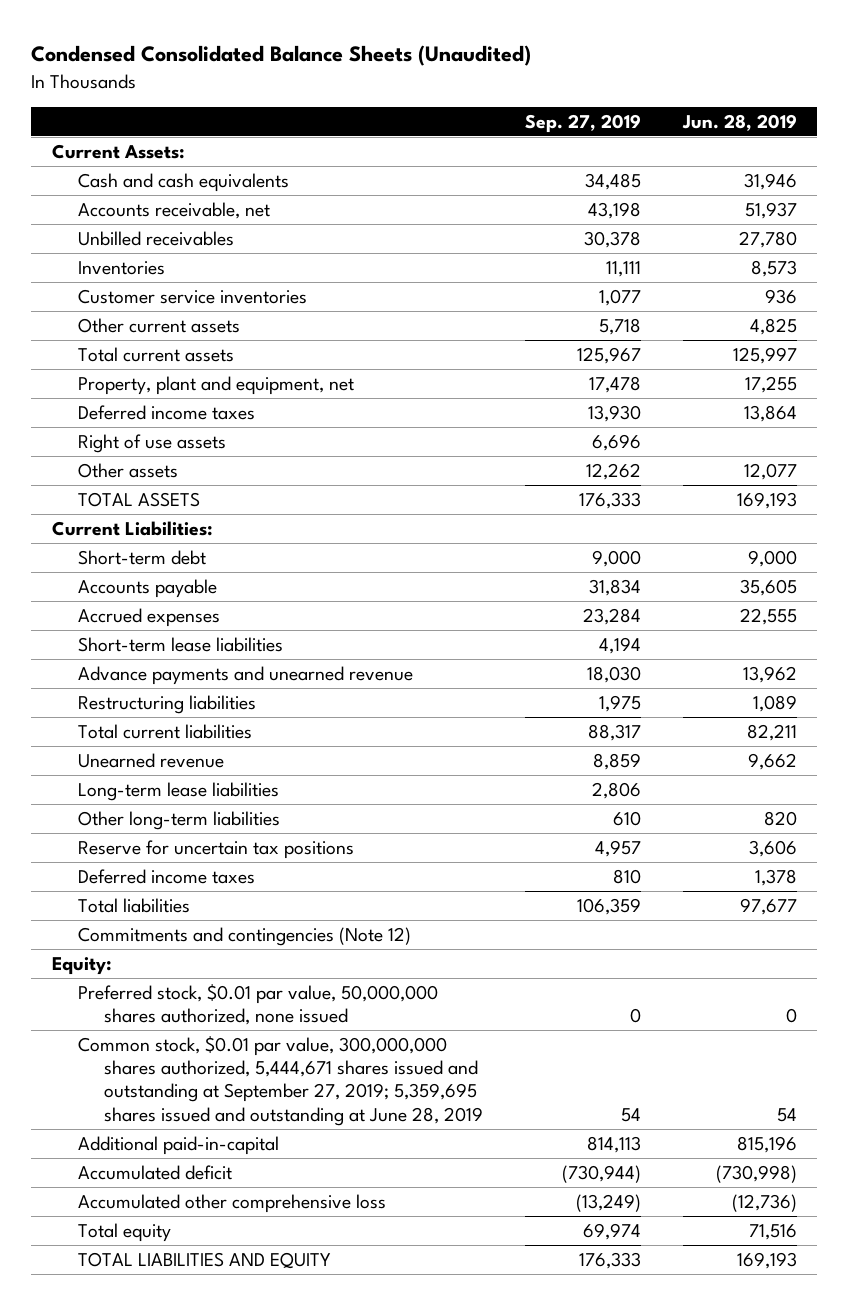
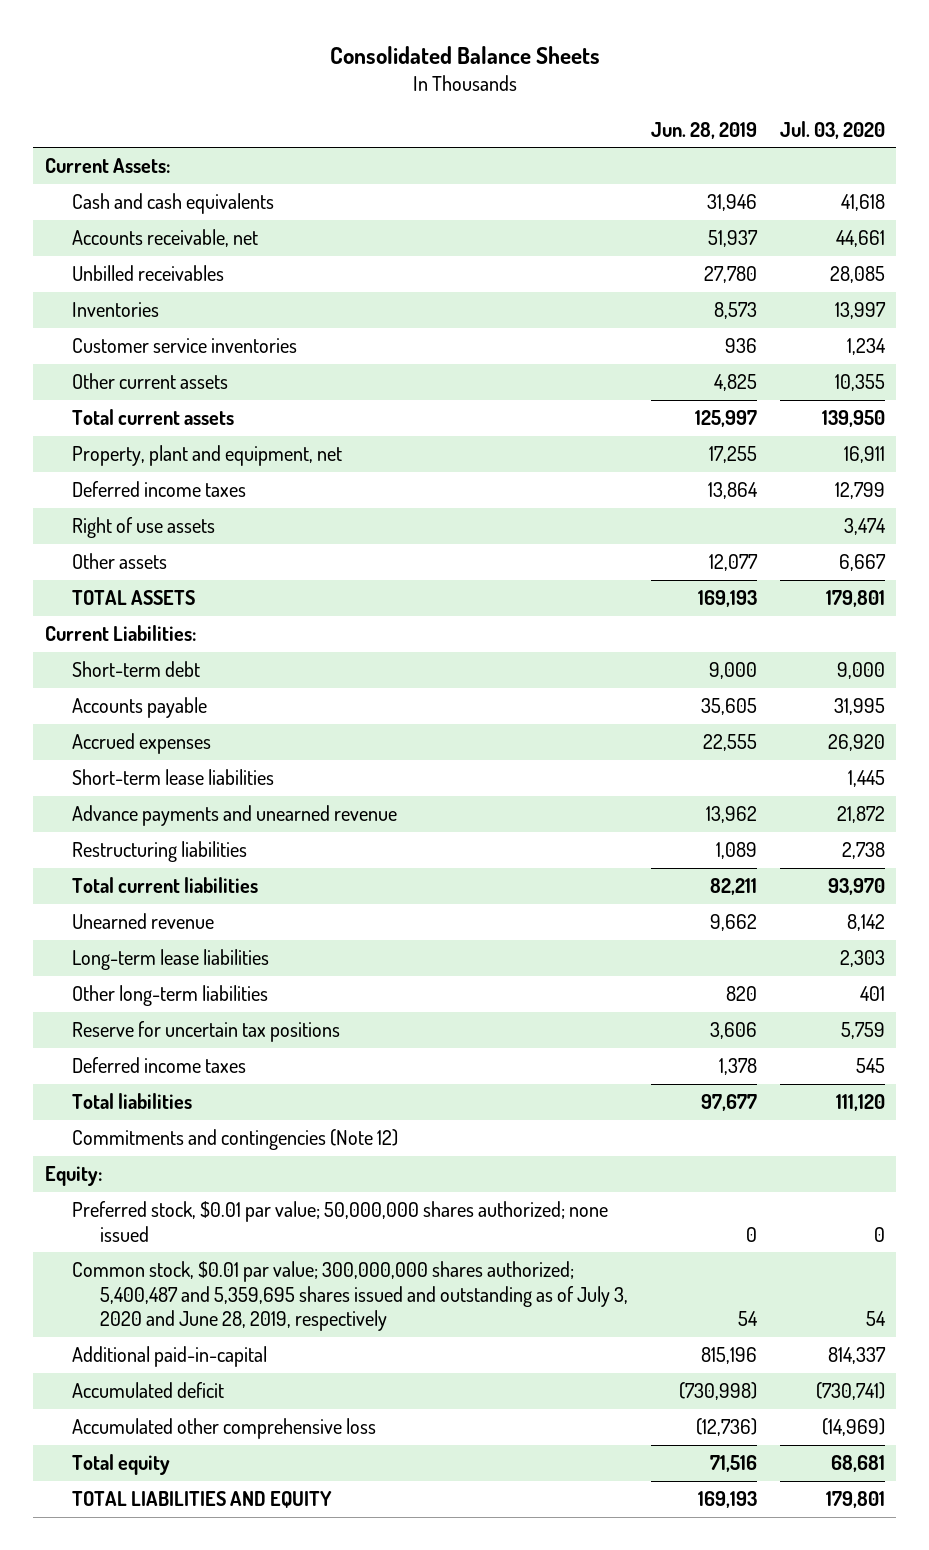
[31,45,532,67] Condensed Consolidated Balance Sheets (Unaudited) -> [329,46,600,65] Consolidated Balance Sheets
[524,113,641,133] Sep. 27, 2019 -> none
none -> [779,120,885,139] Jul. 03, 2020
[78,983,439,1025] Preferred stock, $0.01 par value, 50,000,000 shares authorized, none issued -> [72,1201,609,1242] Preferred stock, $0.01 par value; 50,000,000 shares authorized; none issued
[78,1035,484,1126] Common stock, $0.01 par value, 300,000,000 shares authorized, 5,444,671 shares issued and outstanding at September 27, 2019; 5,359,695 shares issued and outstanding at June 28, 2019 -> [72,1261,628,1332] Common stock, $0.01 par value; 300,000,000 shares authorized; 5,400,487 and 5,359,695 shares issued and outstanding as of July 3, 2020 and June 28, 2019, respectively

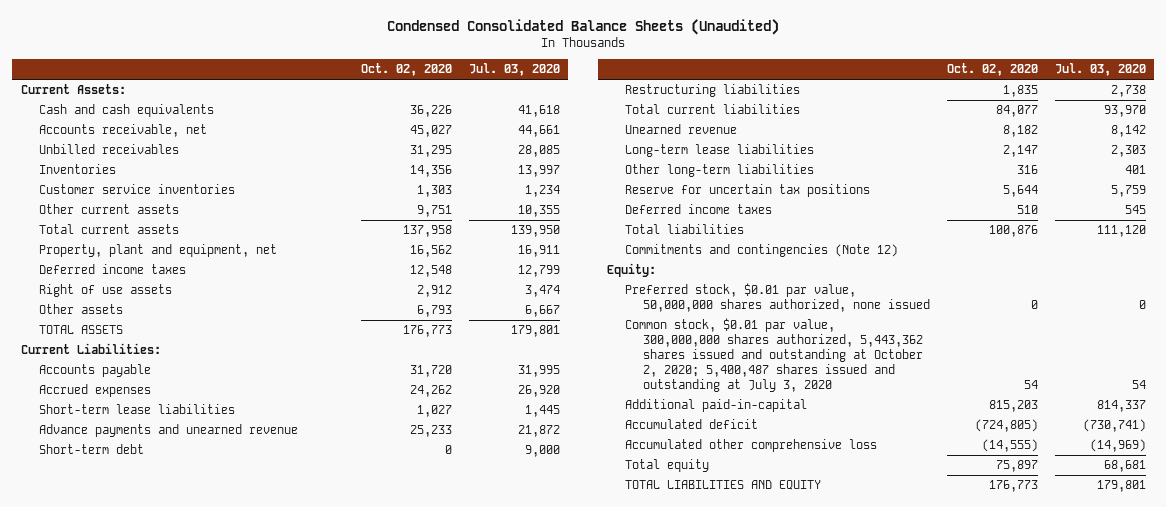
[329,46,600,65] Consolidated Balance Sheets -> [387,18,780,35] Condensed Consolidated Balance Sheets (Unaudited)
[650,121,757,139] Jun. 28, 2019 -> none
none -> [360,63,452,77] Oct. 02, 2020
[72,661,201,678] Short-term debt -> [38,444,144,455] Short-term debt
[72,1201,609,1242] Preferred stock, $0.01 par value; 50,000,000 shares authorized; none issued -> [624,283,930,313] Preferred stock, $0.01 par value, 50,000,000 shares authorized, none issued
[72,1261,628,1332] Common stock, $0.01 par value; 300,000,000 shares authorized; 5,400,487 and 5,359,695 shares issued and outstanding as of July 3, 2020 and June 28, 2019, respectively -> [624,318,923,392] Common stock, $0.01 par value, 300,000,000 shares authorized, 5,443,362 shares issued and outstanding at October 2, 2020; 5,400,487 shares issued and outstanding at July 3, 2020

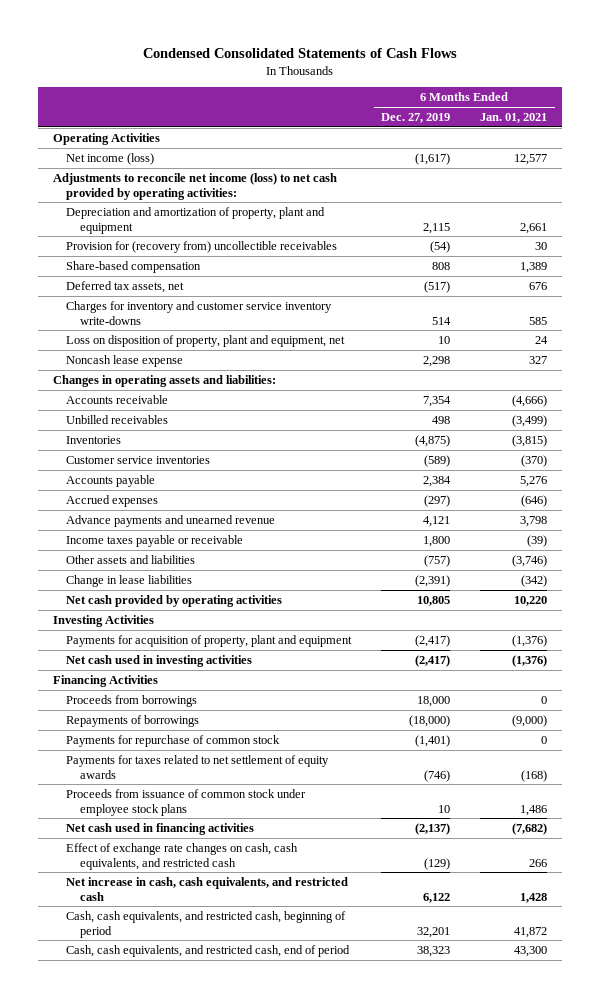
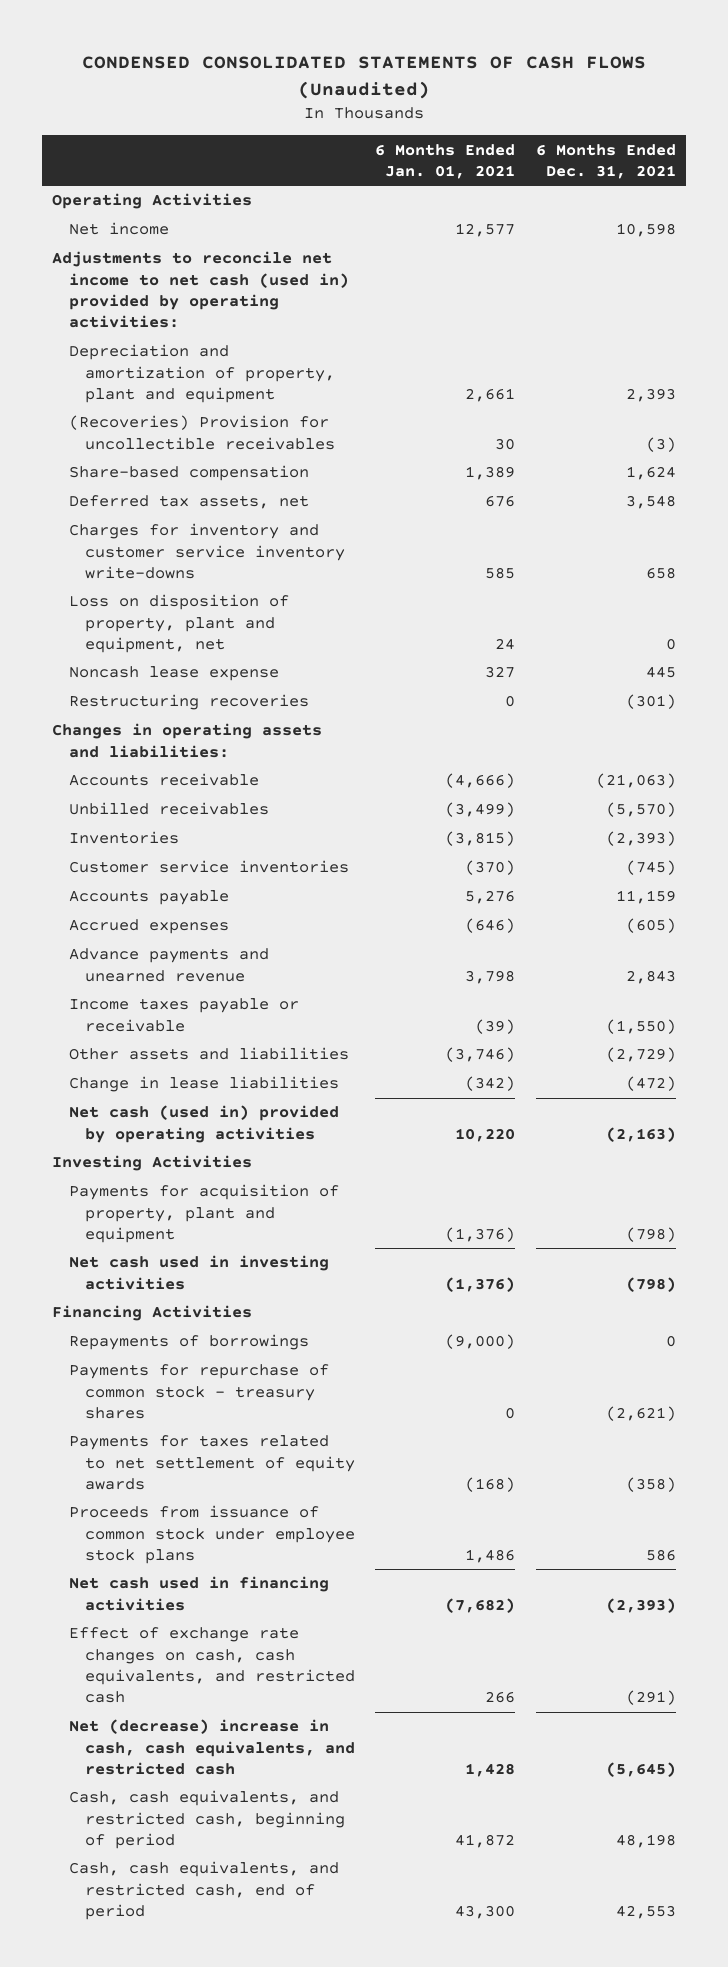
[143,47,458,58] Condensed Consolidated Statements of Cash Flows -> [81,56,646,100] CONDENSED CONSOLIDATED STATEMENTS OF CASH FLOWS (Unaudited)
[381,113,451,124] Dec. 27, 2019 -> none
none -> [535,143,676,180] 6 Months Ended Dec. 31, 2021
[66,152,155,165] Net income (loss) -> [68,222,169,236] Net income
[53,172,338,200] Adjustments to reconcile net income (loss) to net cash provided by operating activities: -> [52,251,349,329] Adjustments to reconcile net income to net cash (used in) provided by operating activities:
[66,240,338,253] Provision for (recovery from) uncollectible receivables -> [68,415,336,450] (Recoveries) Provision for uncollectible receivables
none -> [68,694,309,711] Restructuring recoveries
[66,594,283,607] Net cash provided by operating activities -> [68,1105,339,1143] Net cash (used in) provided by operating activities
[66,694,198,707] Proceeds from borrowings -> none
[66,734,281,747] Payments for repurchase of common stock -> [68,1364,329,1419] Payments for repurchase of common stock - treasury shares
[66,876,349,901] Net increase in cash, cash equivalents, and restricted cash -> [68,1719,356,1775] Net (decrease) increase in cash, cash equivalents, and restricted cash

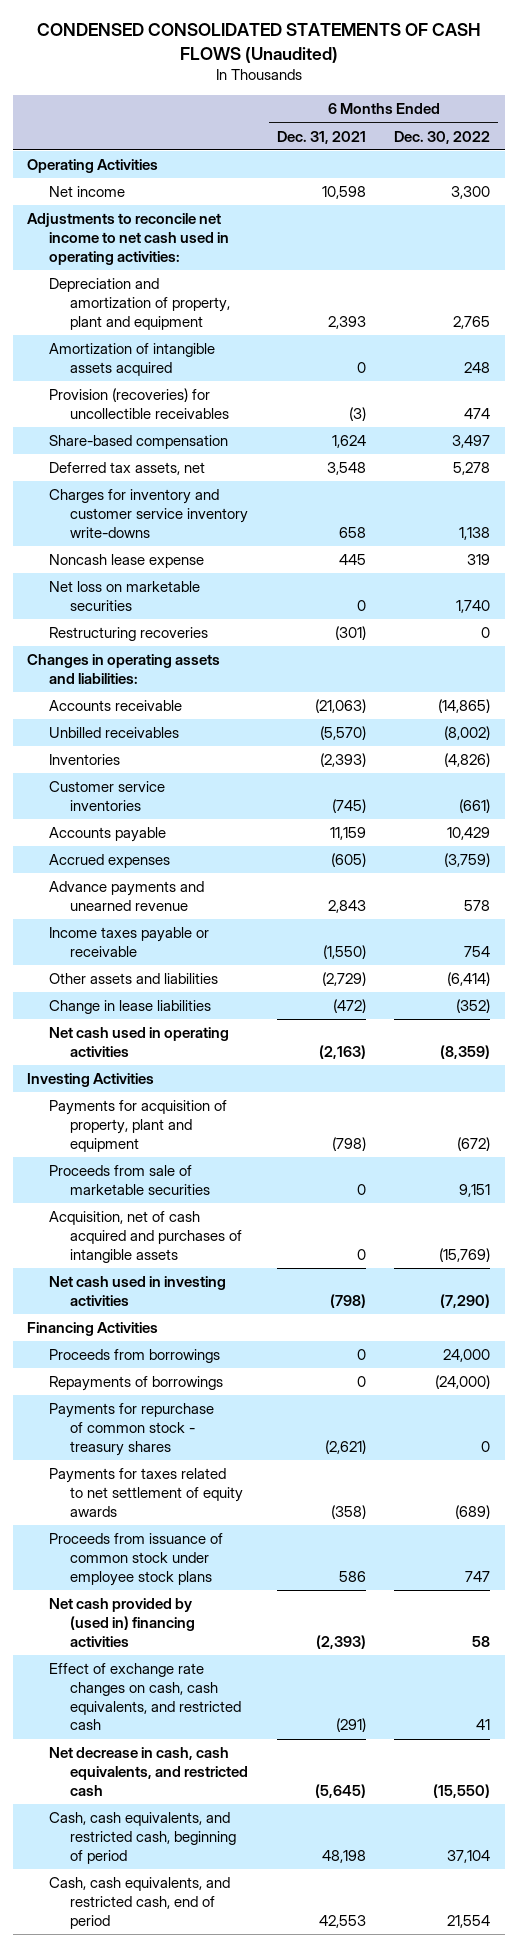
[375,143,516,180] 6 Months Ended Jan. 01, 2021 -> none
none -> [394,130,491,144] Dec. 30, 2022
[52,251,349,329] Adjustments to reconcile net income to net cash (used in) provided by operating activities: -> [27,213,229,265] Adjustments to reconcile net income to net cash used in operating activities:
none -> [48,343,215,376] Amortization of intangible assets acquired
[68,415,336,450] (Recoveries) Provision for uncollectible receivables -> [48,388,229,419] Provision (recoveries) for uncollectible receivables
[68,594,289,653] Loss on disposition of property, plant and equipment, net -> none
none -> [48,581,200,611] Net loss on marketable securities
[68,1105,339,1143] Net cash (used in) provided by operating activities -> [48,1027,229,1057] Net cash used in operating activities
none -> [48,1165,210,1195] Proceeds from sale of marketable securities
none -> [48,1211,242,1263] Acquisition, net of cash acquired and purchases of intangible assets
none -> [48,1349,220,1364] Proceeds from borrowings
[68,1576,329,1611] Net cash used in financing activities -> [48,1598,195,1647] Net cash provided by (used in) financing activities
[68,1719,356,1775] Net (decrease) increase in cash, cash equivalents, and restricted cash -> [48,1747,248,1796] Net decrease in cash, cash equivalents, and restricted cash

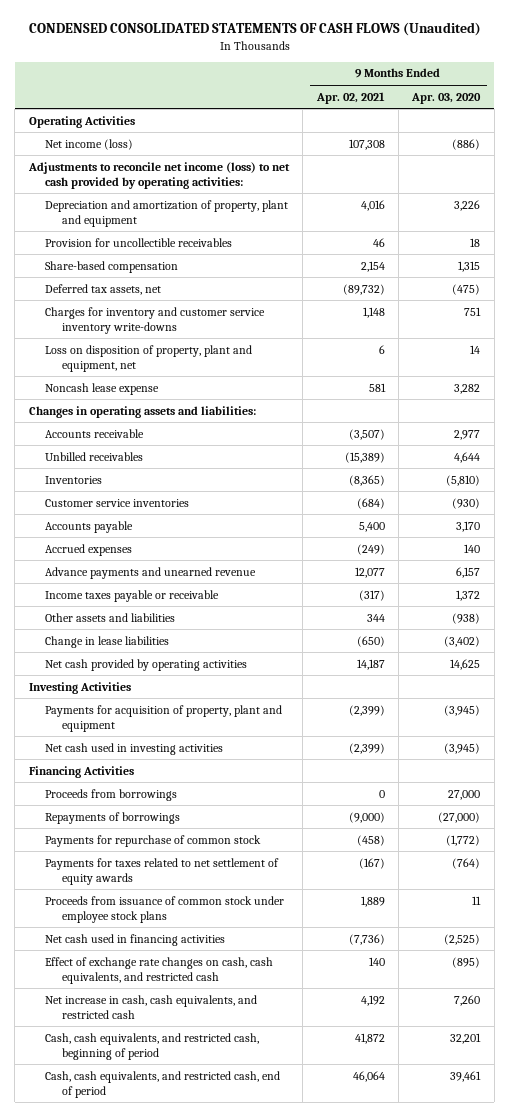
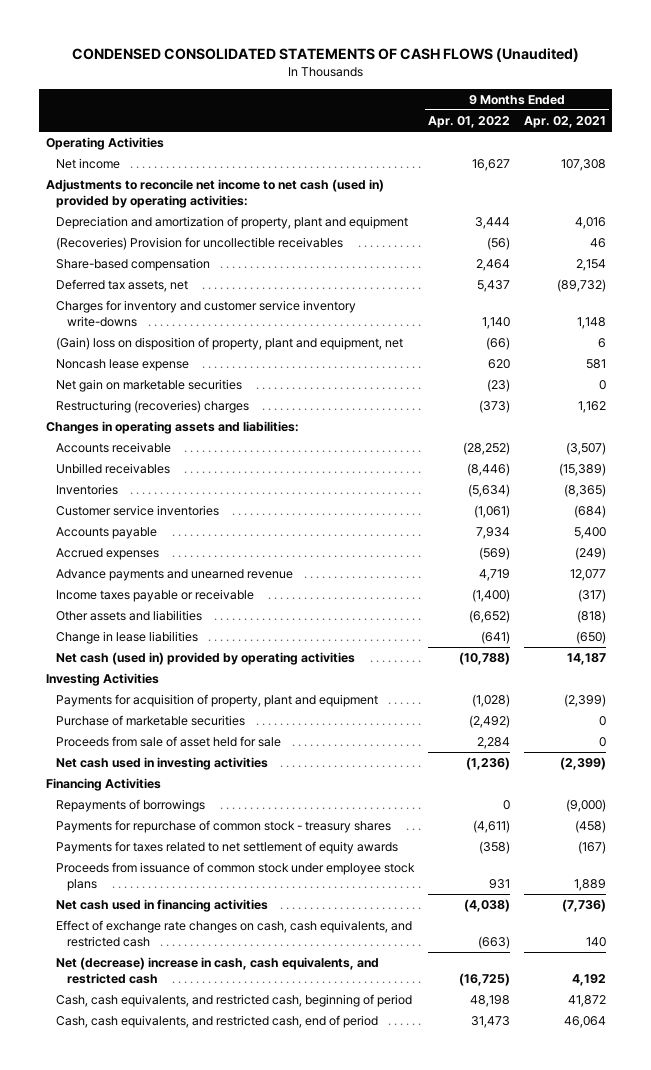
[411,92,482,104] Apr. 03, 2020 -> none
none -> [428,116,511,129] Apr. 01, 2022
[45,138,134,150] Net income (loss) -> [56,158,121,170] Net income
[27,161,290,189] Adjustments to reconcile net income (loss) to net cash provided by operating activities: -> [45,179,384,209] Adjustments to reconcile net income to net cash (used in) provided by operating activities:
[45,237,233,247] Provision for uncollectible receivables -> [56,237,344,251] (Recoveries) Provision for uncollectible receivables
[45,344,253,372] Loss on disposition of property, plant and equipment, net -> [56,337,404,351] (Gain) loss on disposition of property, plant and equipment, net
none -> [56,379,243,393] Net gain on marketable securities
none -> [56,400,250,414] Restructuring (recoveries) charges
[366,613,385,622] 344 -> [576,610,606,624] (818)
[45,658,248,671] Net cash provided by operating activities -> [56,652,356,666] Net cash (used in) provided by operating activities
none -> [56,715,246,727] Purchase of marketable securities
none -> [56,736,282,748] Proceeds from sale of asset held for sale
[45,788,178,801] Proceeds from borrowings -> none
[45,834,262,847] Payments for repurchase of common stock -> [56,820,392,834] Payments for repurchase of common stock - treasury shares
[45,994,258,1019] Net increase in cash, cash equivalents, and restricted cash -> [56,957,380,985] Net (decrease) increase in cash, cash equivalents, and restricted cash

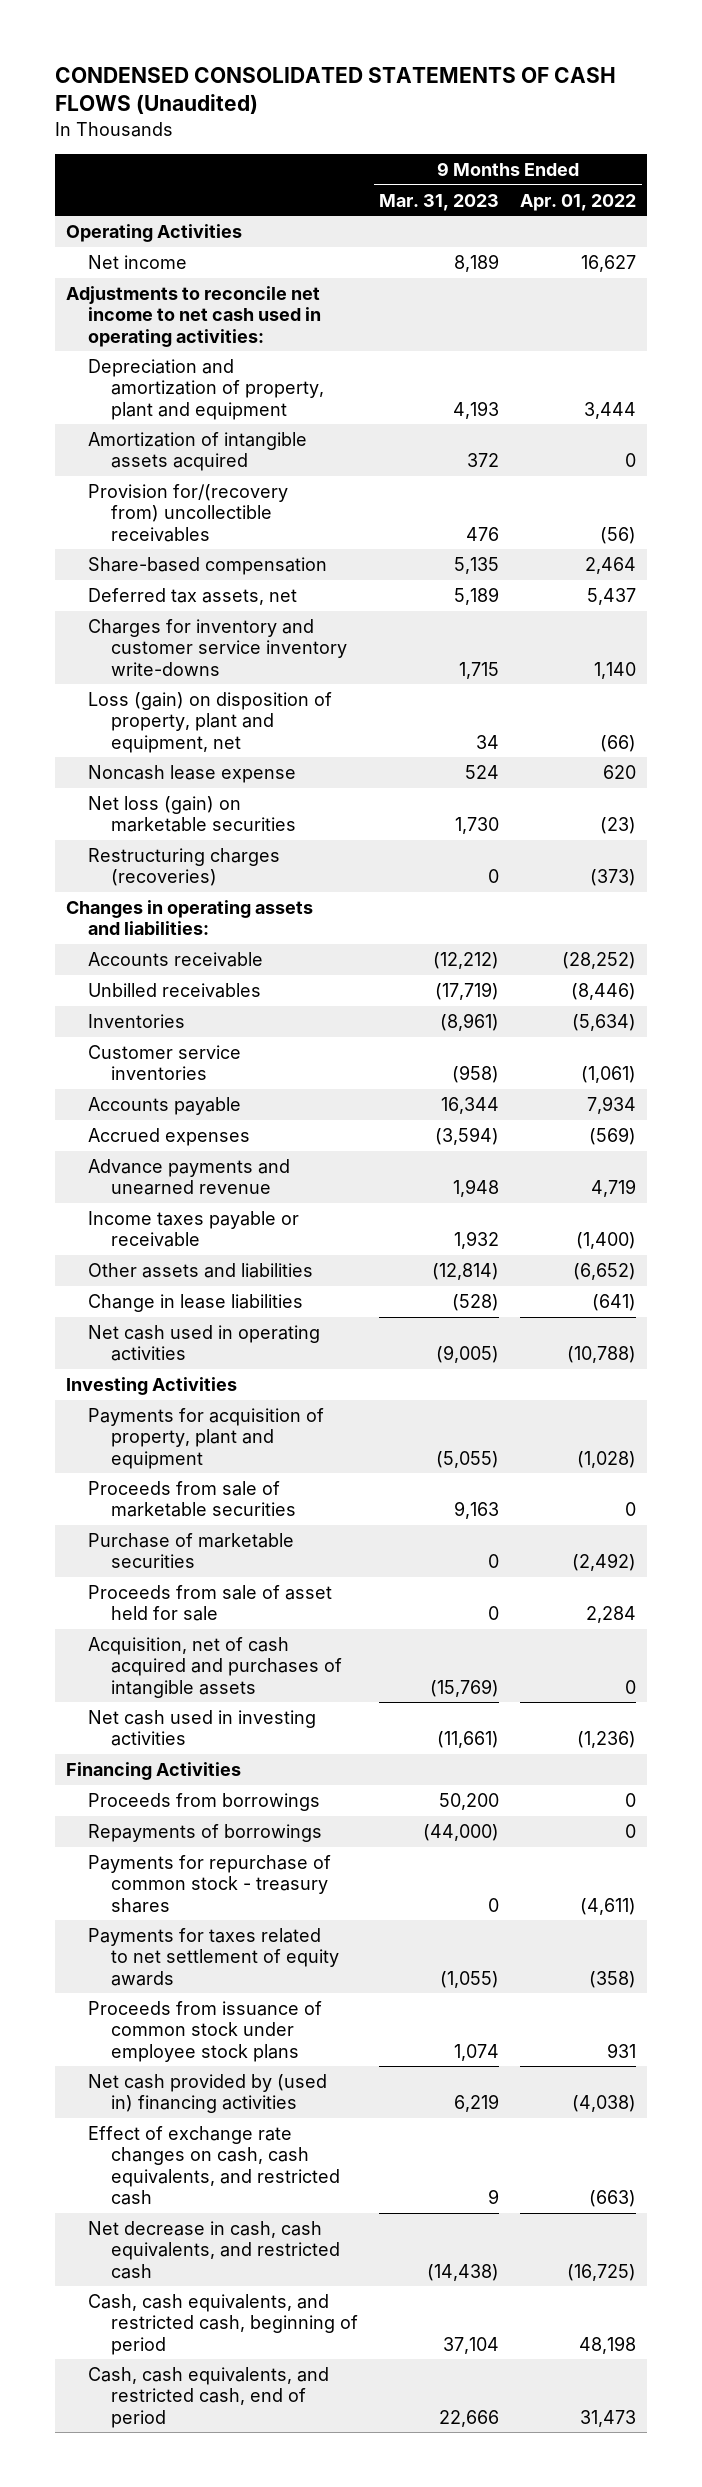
[523,116,606,129] Apr. 02, 2021 -> none
none -> [379,193,500,211] Mar. 31, 2023
[45,179,384,209] Adjustments to reconcile net income to net cash (used in) provided by operating activities: -> [65,286,322,347] Adjustments to reconcile net income to net cash used in operating activities:
none -> [88,432,308,472] Amortization of intangible assets acquired
[56,237,344,251] (Recoveries) Provision for uncollectible receivables -> [88,484,289,542] Provision for/(recovery from) uncollectible receivables
[56,337,404,351] (Gain) loss on disposition of property, plant and equipment, net -> [88,692,333,753] Loss (gain) on disposition of property, plant and equipment, net
[56,379,243,393] Net gain on marketable securities -> [88,796,297,833] Net loss (gain) on marketable securities
[56,400,250,414] Restructuring (recoveries) charges -> [88,848,281,887] Restructuring charges (recoveries)
[56,652,356,666] Net cash (used in) provided by operating activities -> [88,1325,321,1362] Net cash used in operating activities
none -> [88,1481,297,1518] Proceeds from sale of marketable securities
none -> [88,1637,343,1698] Acquisition, net of cash acquired and purchases of intangible assets
none -> [88,1793,321,1812] Proceeds from borrowings
[56,899,269,913] Net cash used in financing activities -> [88,2074,328,2114] Net cash provided by (used in) financing activities
[56,957,380,985] Net (decrease) increase in cash, cash equivalents, and restricted cash -> [88,2221,341,2279] Net decrease in cash, cash equivalents, and restricted cash

